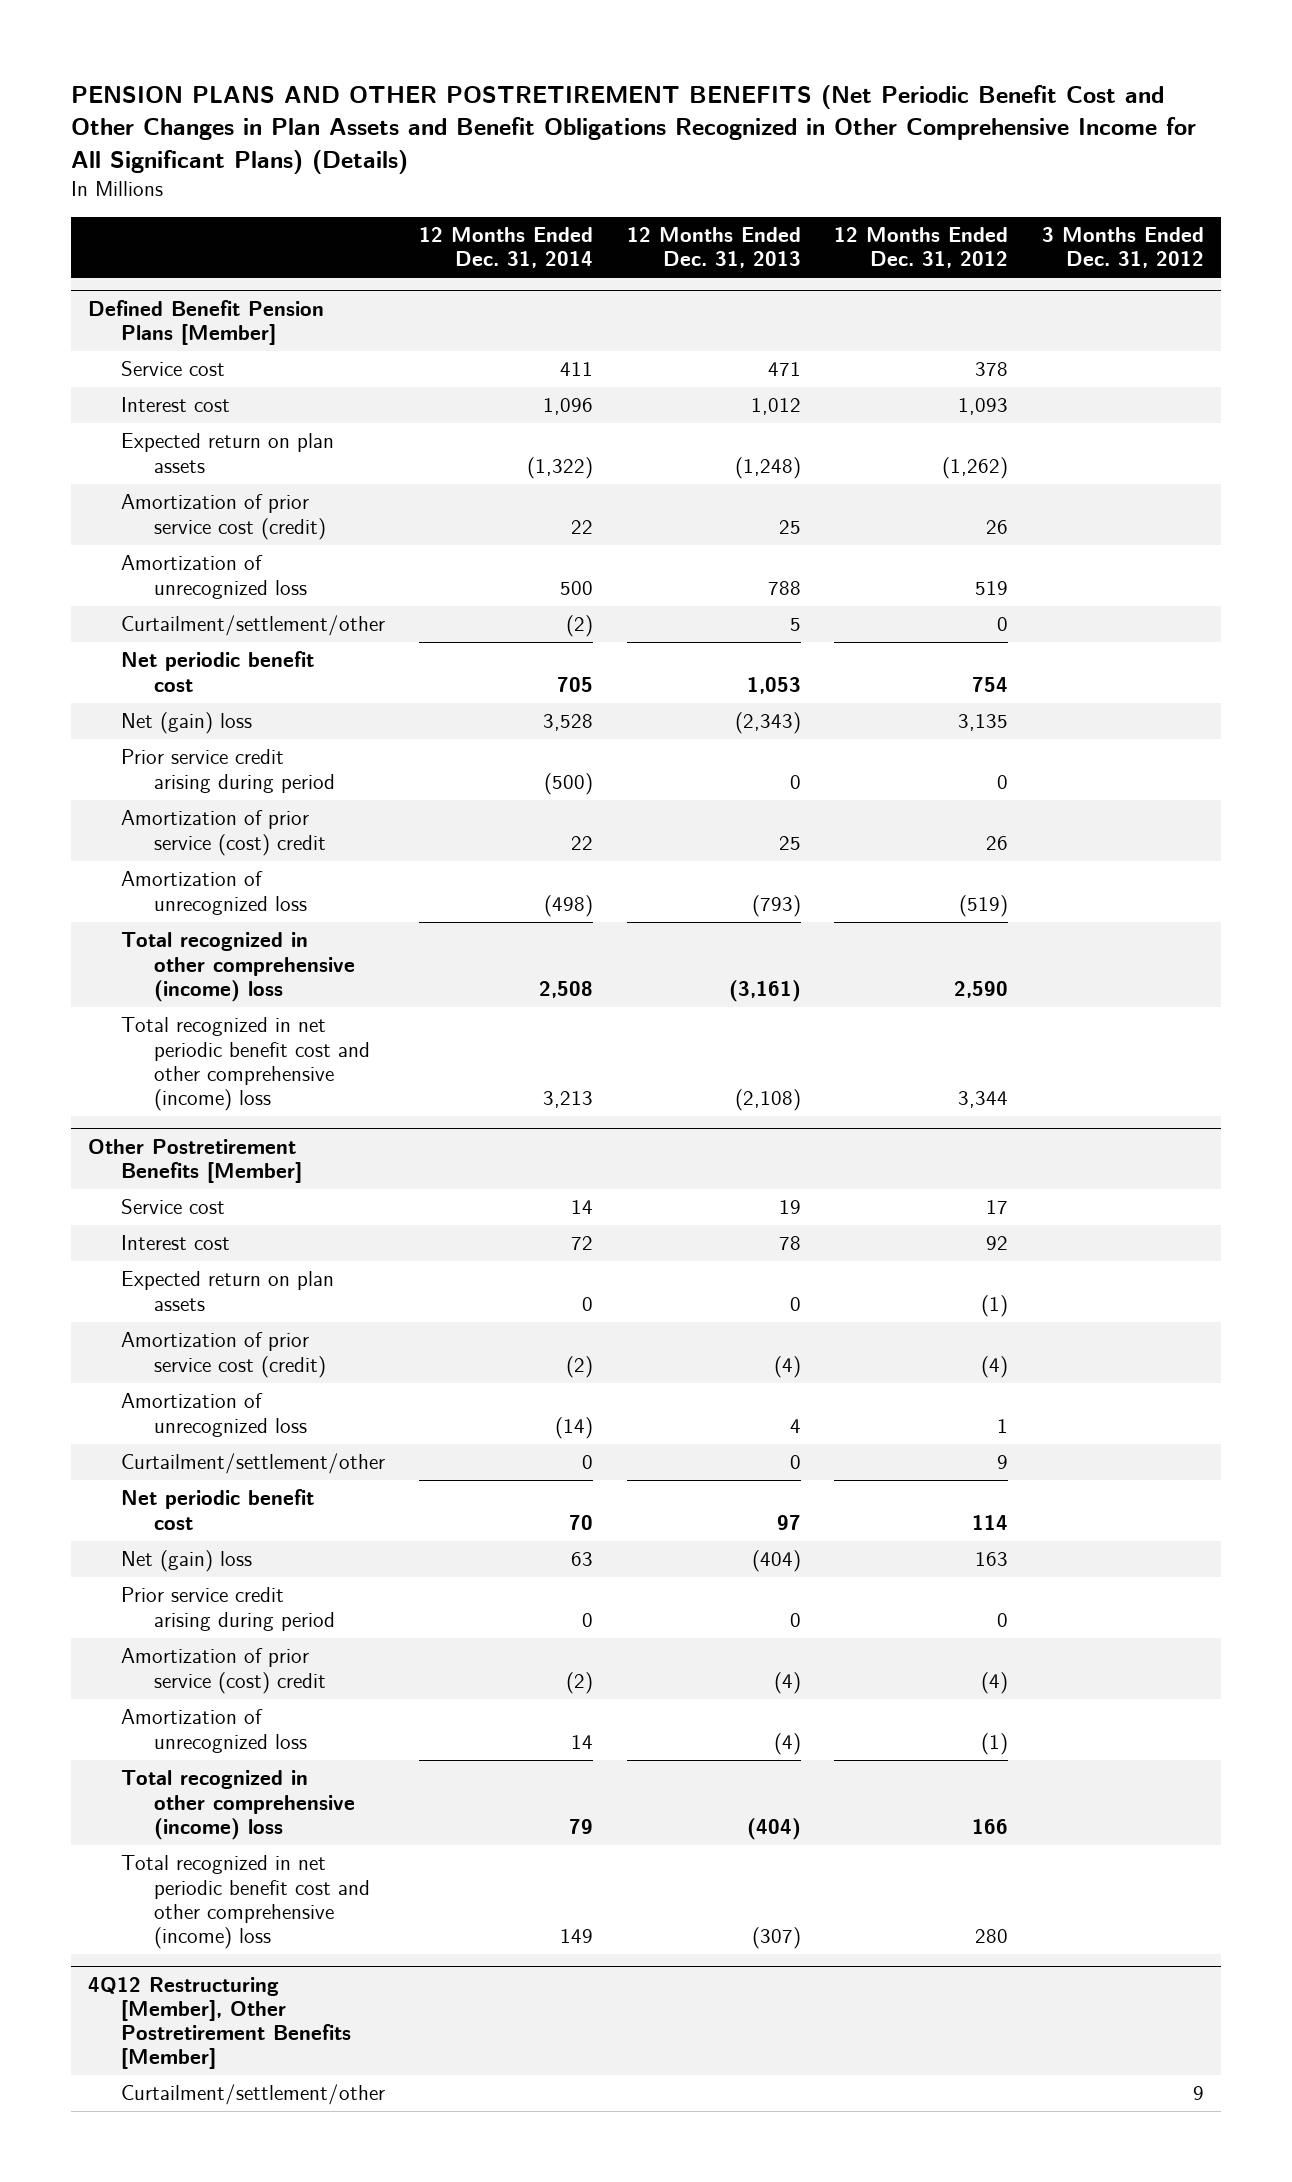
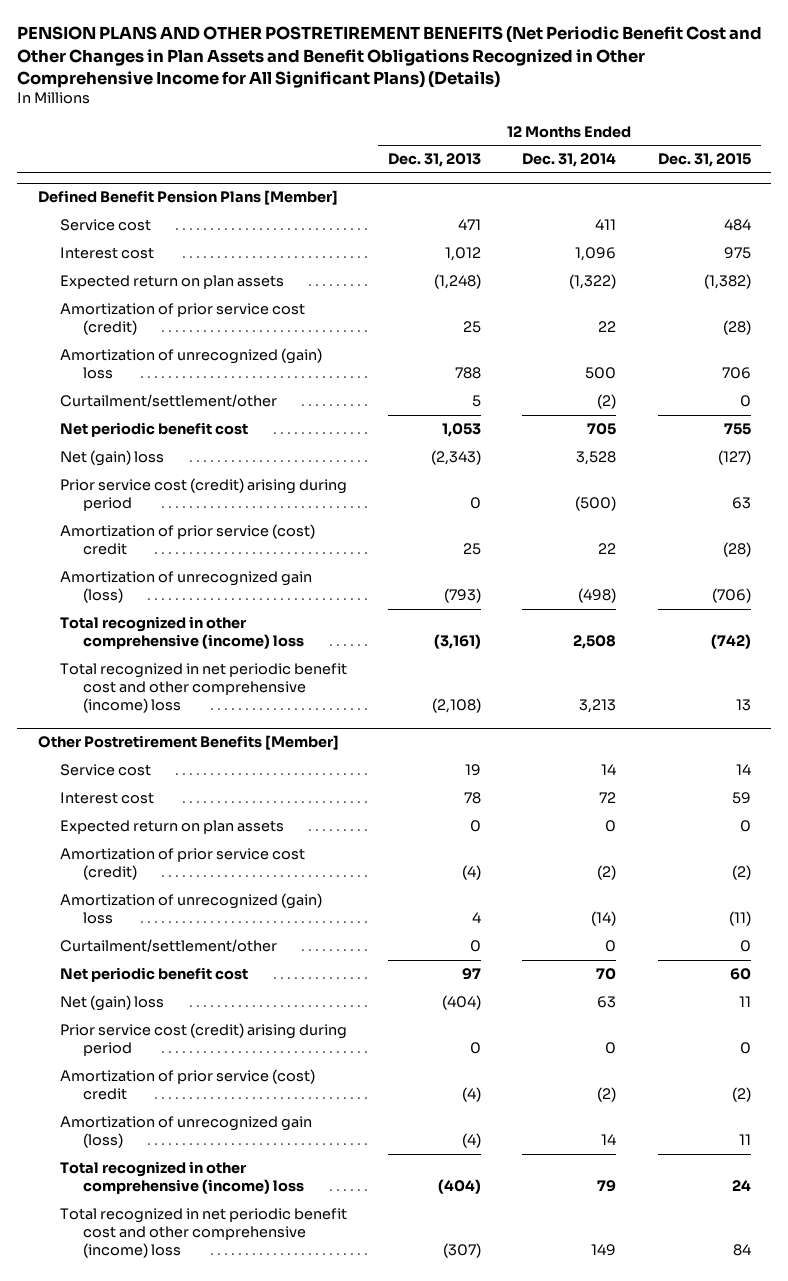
[834,226,1009,269] 12 Months Ended Dec. 31, 2012 -> none
[1042,226,1205,269] 3 Months Ended Dec. 31, 2012 -> none
none -> [657,153,751,168] Dec. 31, 2015
[121,555,308,599] Amortization of unrecognized loss -> [60,348,323,380] Amortization of unrecognized (gain) loss
[121,749,336,793] Prior service credit arising during period -> [60,478,348,512] Prior service cost (credit) arising during period
[121,871,308,915] Amortization of unrecognized loss -> [60,571,313,604] Amortization of unrecognized gain (loss)
[121,1393,308,1437] Amortization of unrecognized loss -> [60,893,323,925] Amortization of unrecognized (gain) loss
[121,1587,336,1631] Prior service credit arising during period -> [60,1023,348,1057] Prior service cost (credit) arising during period
[121,1709,308,1753] Amortization of unrecognized loss -> [60,1116,313,1149] Amortization of unrecognized gain (loss)
[87,1976,352,2070] 4Q12 Restructuring [Member], Other Postretirement Benefits [Member] -> none
[121,2084,386,2106] Curtailment/settlement/other -> none

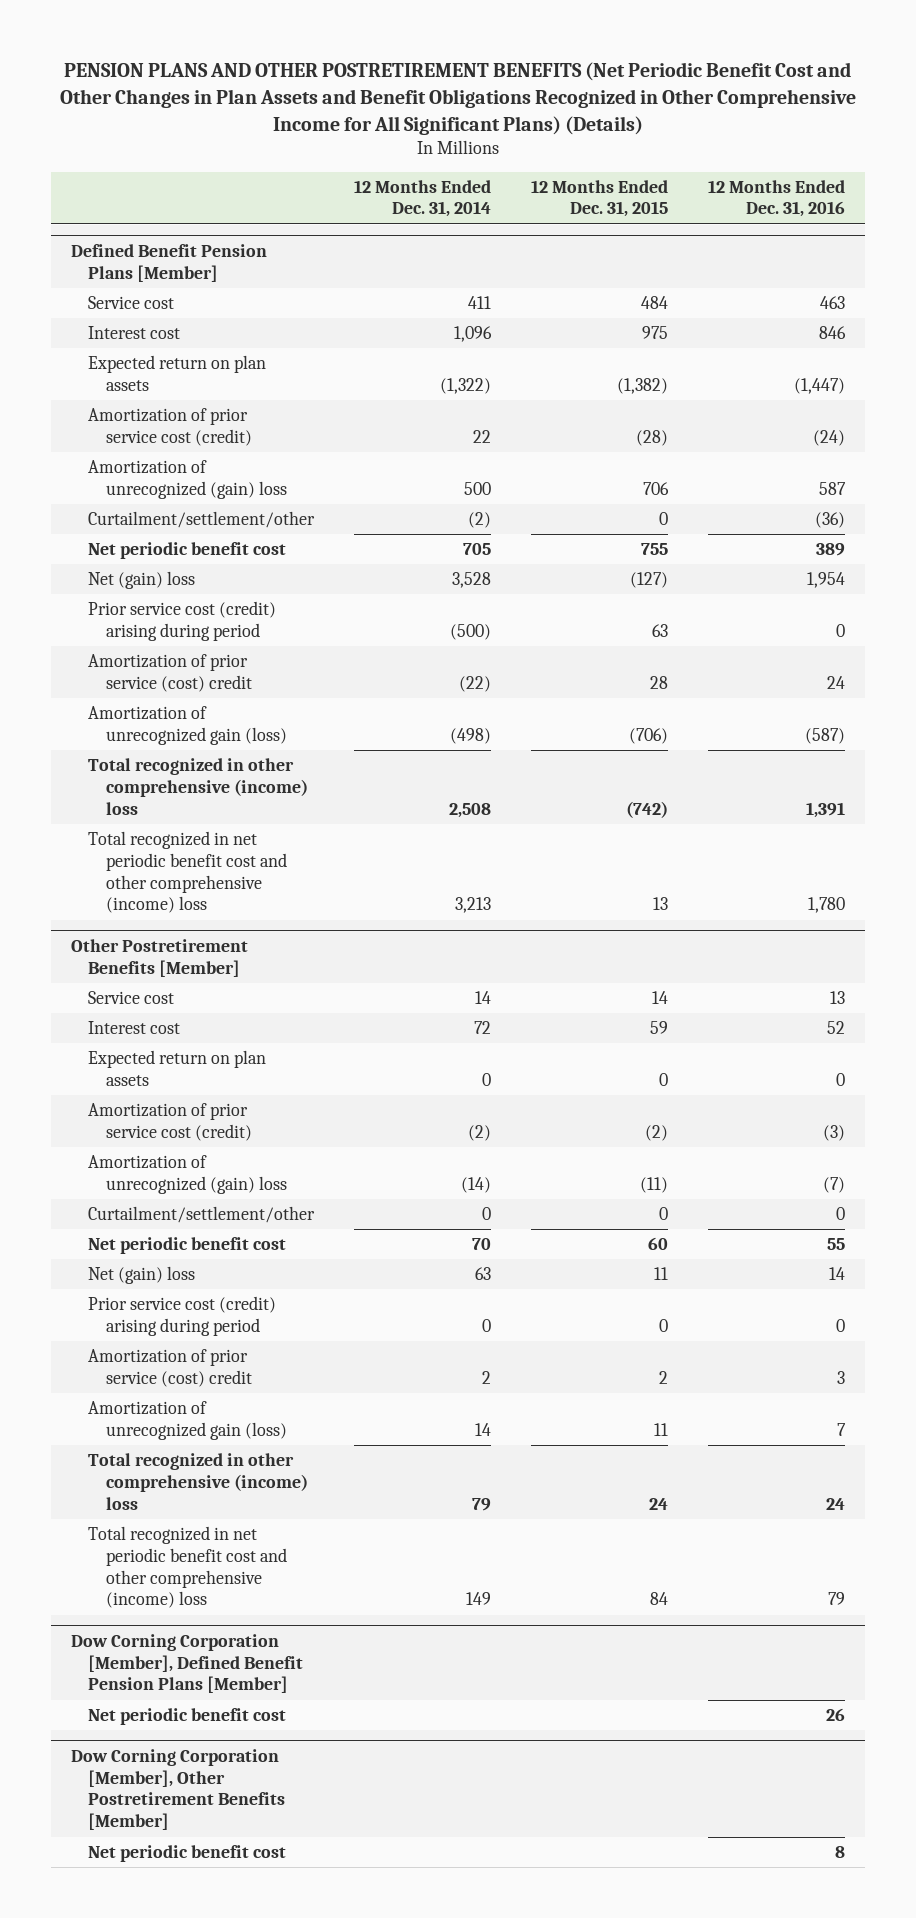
[388,153,482,168] Dec. 31, 2013 -> none
none -> [708,179,846,218] 12 Months Ended Dec. 31, 2016
[598,543,617,555] 22 -> [459,675,492,692] (22)
[722,542,751,558] (28) -> [650,675,669,689] 28
[597,1087,617,1103] (2) -> [482,1370,492,1384] 2
[731,1087,751,1103] (2) -> [659,1370,669,1384] 2
none -> [70,1633,304,1694] Dow Corning Corporation [Member], Defined Benefit Pension Plans [Member]
none -> [88,1708,287,1726] Net periodic benefit cost
none -> [70,1748,286,1831] Dow Corning Corporation [Member], Other Postretirement Benefits [Member]
none -> [88,1845,287,1863] Net periodic benefit cost

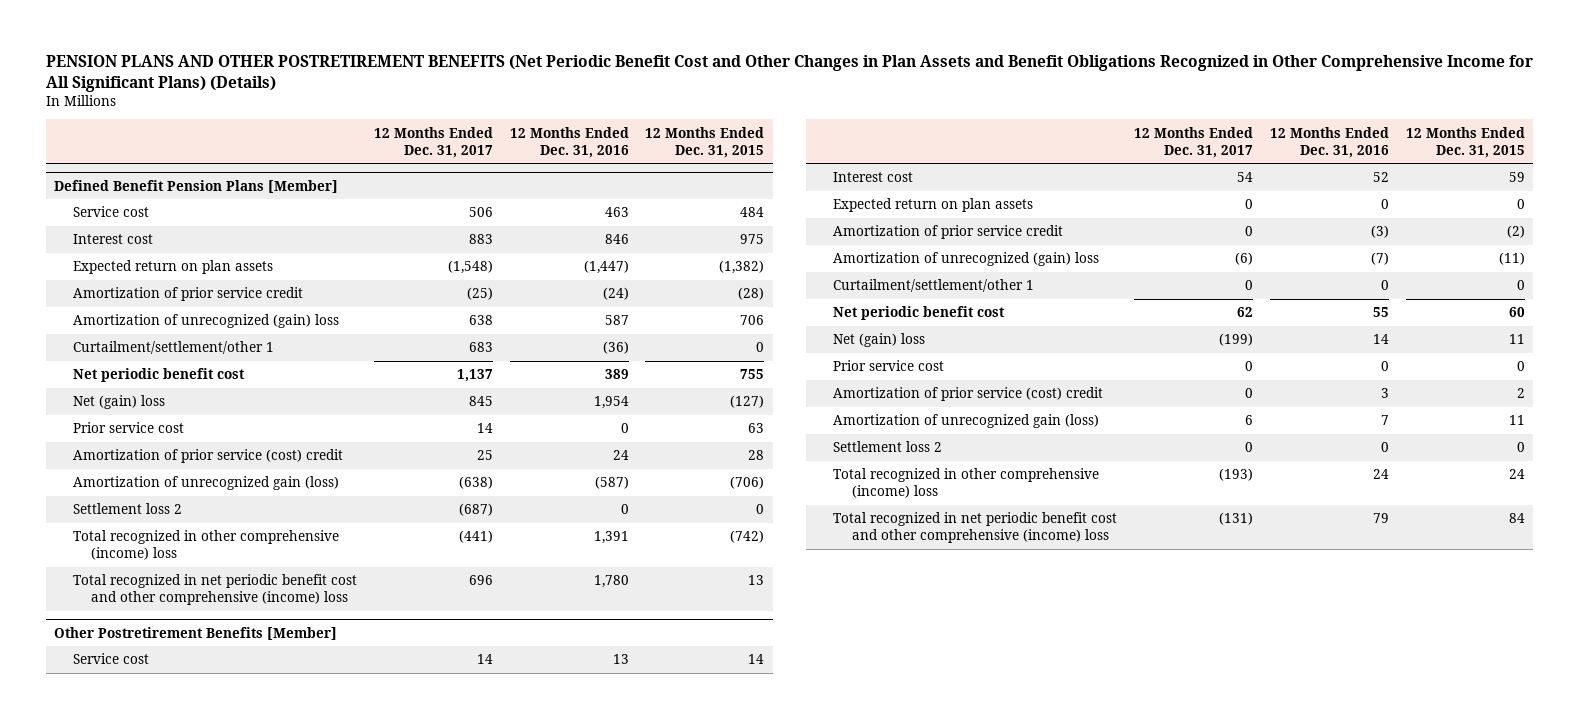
[354,179,492,218] 12 Months Ended Dec. 31, 2014 -> none
none -> [373,126,493,158] 12 Months Ended Dec. 31, 2017
[88,408,253,446] Amortization of prior service cost (credit) -> [72,287,303,302] Amortization of prior service credit
[88,511,316,529] Curtailment/settlement/other -> [72,341,274,355] Curtailment/settlement/other 1
[88,601,277,641] Prior service cost (credit) arising during period -> [72,422,184,434] Prior service cost
none -> [72,503,182,515] Settlement loss 2
[88,1103,253,1141] Amortization of prior service cost (credit) -> [833,225,1064,240] Amortization of prior service credit
[88,1206,316,1224] Curtailment/settlement/other -> [833,279,1035,293] Curtailment/settlement/other 1
[88,1296,277,1336] Prior service cost (credit) arising during period -> [833,360,945,372] Prior service cost
none -> [833,441,943,453] Settlement loss 2
[70,1633,304,1694] Dow Corning Corporation [Member], Defined Benefit Pension Plans [Member] -> none
[88,1708,287,1726] Net periodic benefit cost -> none
[70,1748,286,1831] Dow Corning Corporation [Member], Other Postretirement Benefits [Member] -> none
[88,1845,287,1863] Net periodic benefit cost -> none

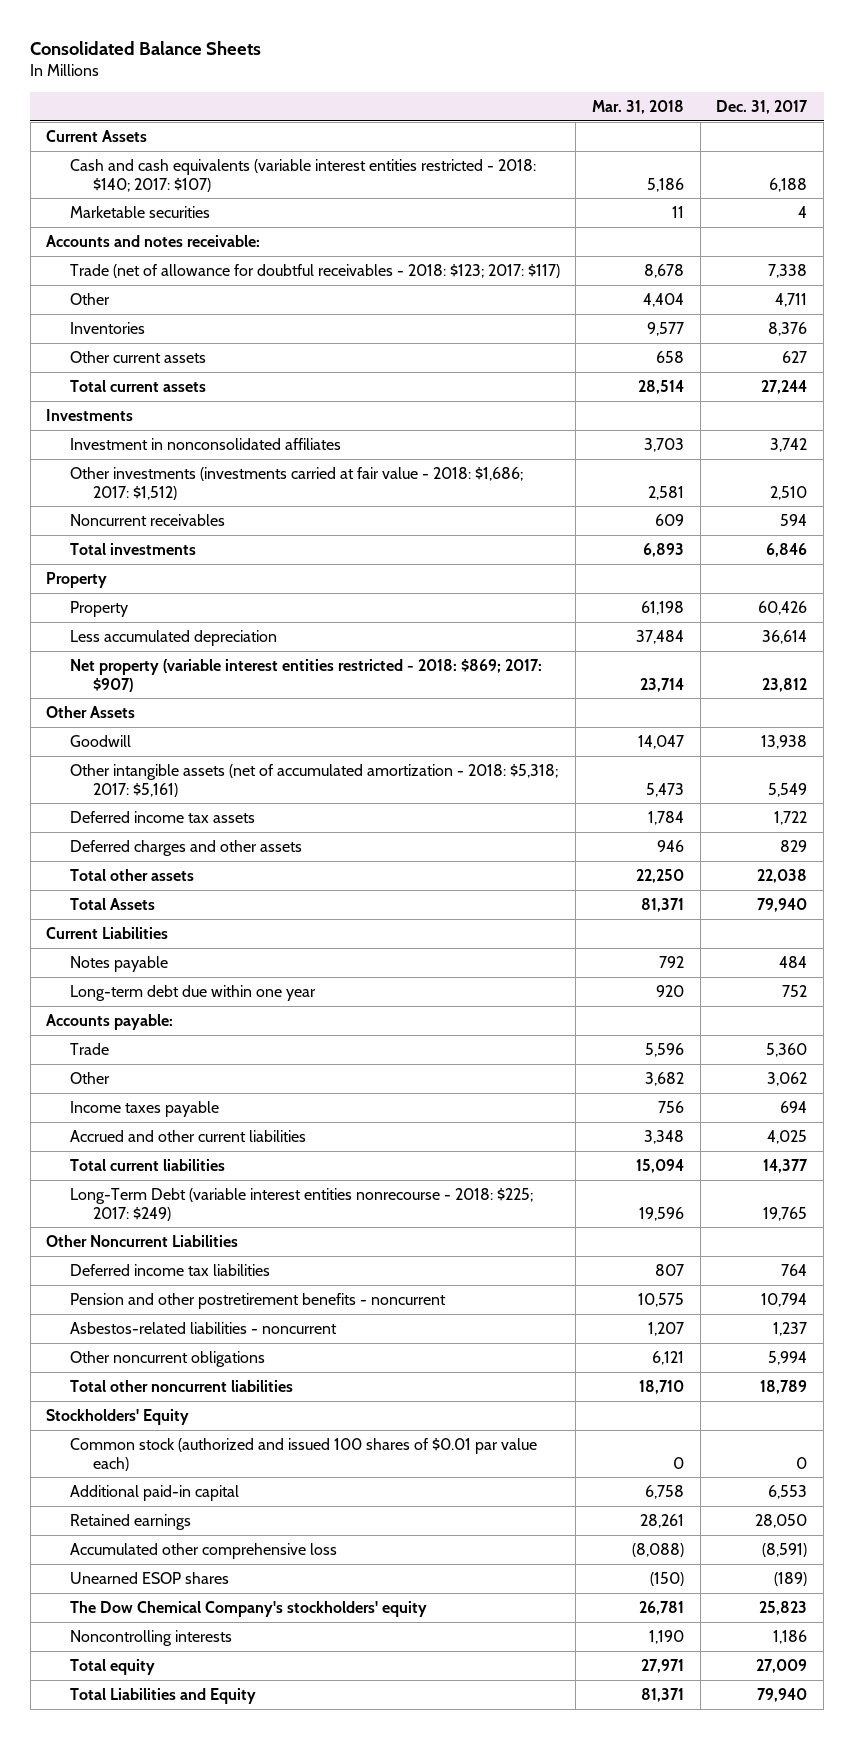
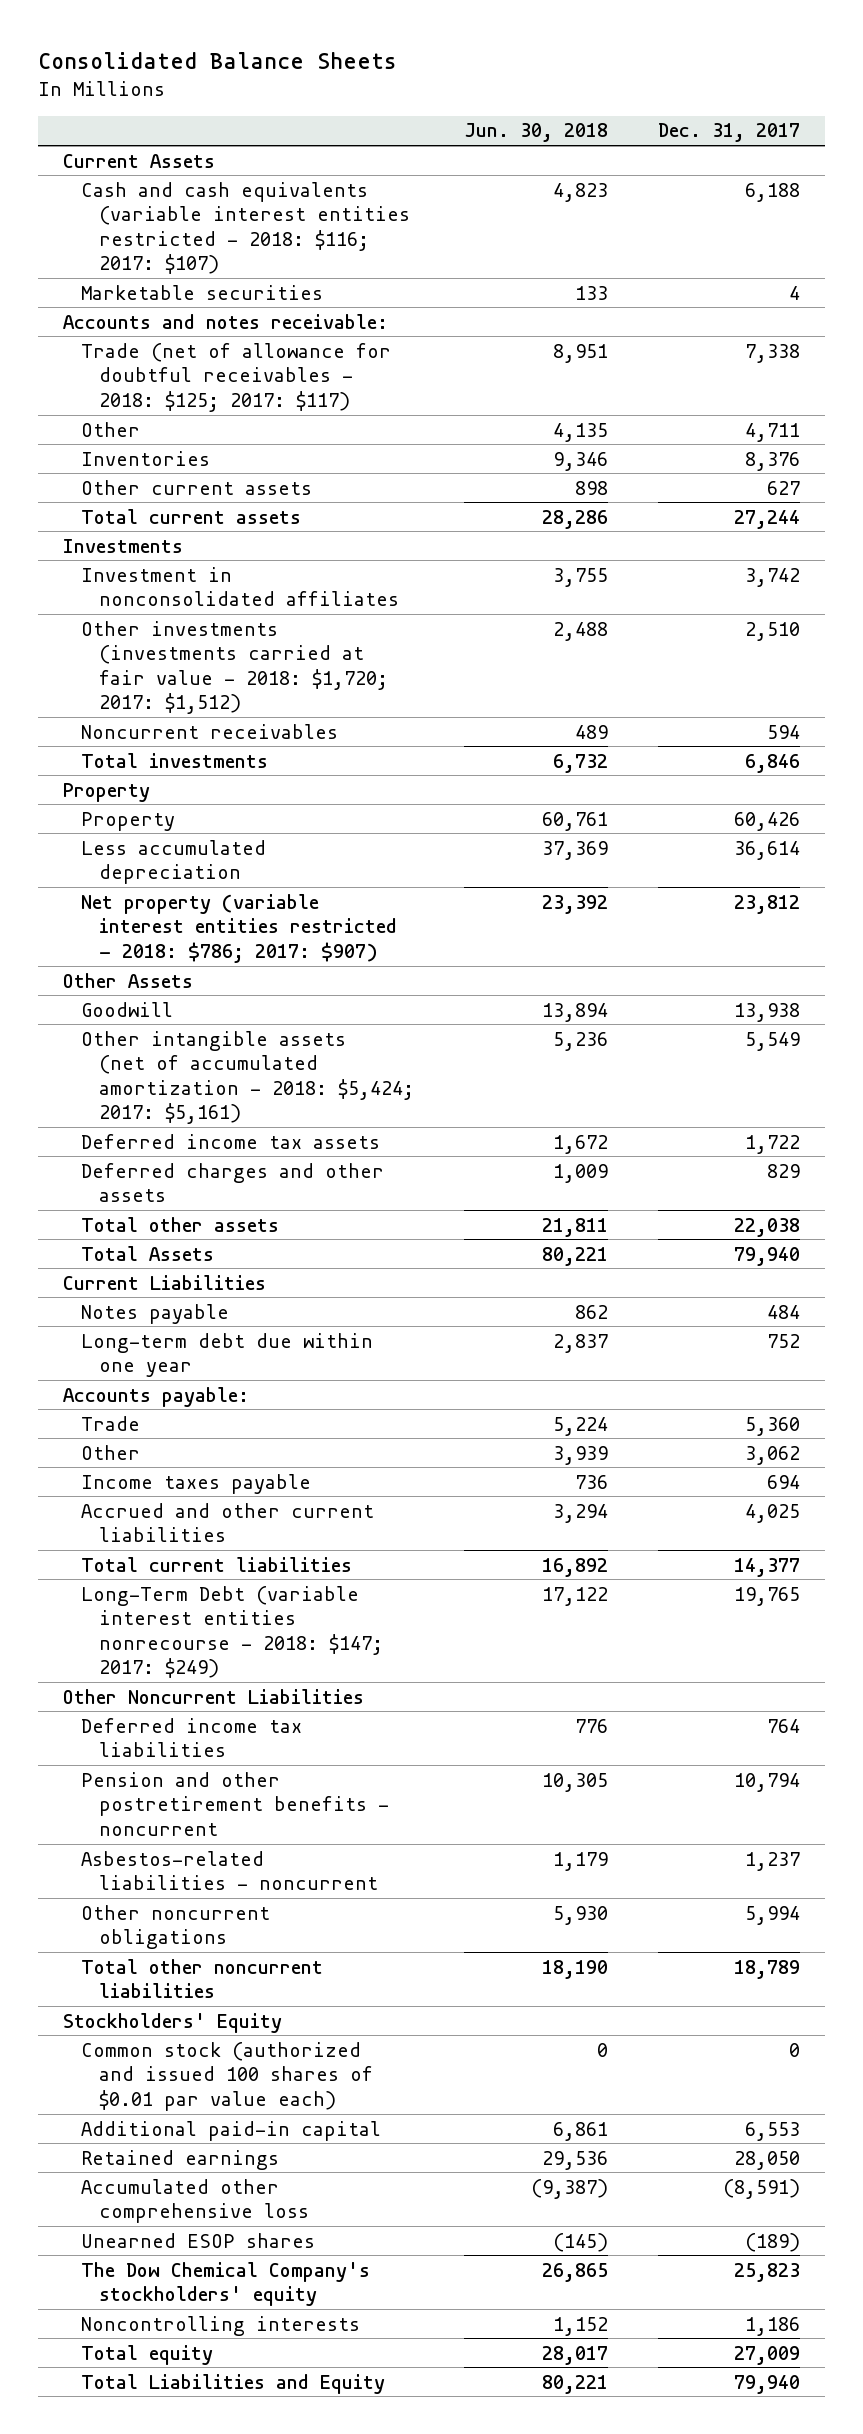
[592,100,685,115] Mar. 31, 2018 -> none
none -> [464,123,609,143] Jun. 30, 2018
[69,158,536,192] Cash and cash equivalents (variable interest entities restricted - 2018: $140; 2017: $107) -> [81,181,411,275] Cash and cash equivalents (variable interest entities restricted - 2018: $116; 2017: $107)
[69,263,560,278] Trade (net of allowance for doubtful receivables - 2018: $123; 2017: $117) -> [81,342,392,412] Trade (net of allowance for doubtful receivables - 2018: $125; 2017: $117)
[69,466,523,500] Other investments (investments carried at fair value - 2018: $1,686; 2017: $1,512) -> [81,620,389,715] Other investments (investments carried at fair value - 2018: $1,720; 2017: $1,512)
[69,658,542,692] Net property (variable interest entities restricted - 2018: $869; 2017: $907) -> [81,893,398,963] Net property (variable interest entities restricted - 2018: $786; 2017: $907)
[69,763,558,797] Other intangible assets (net of accumulated amortization - 2018: $5,318; 2017: $5,161) -> [81,1030,415,1125] Other intangible assets (net of accumulated amortization - 2018: $5,424; 2017: $5,161)
[69,1187,533,1221] Long-Term Debt (variable interest entities nonrecourse - 2018: $225; 2017: $249) -> [81,1585,384,1679] Long-Term Debt (variable interest entities nonrecourse - 2018: $147; 2017: $249)

